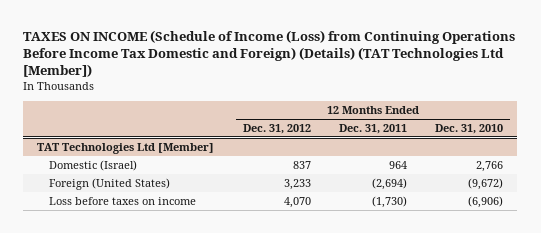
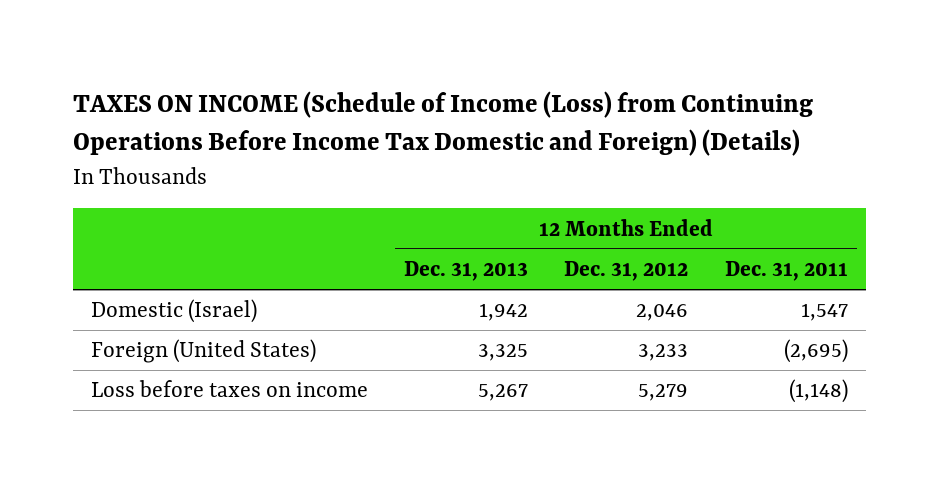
[23,29,516,78] TAXES ON INCOME (Schedule of Income (Loss) from Continuing Operations Before Income Tax Domestic and Foreign) (Details) (TAT Technologies Ltd [Member]) -> [73,90,814,157] TAXES ON INCOME (Schedule of Income (Loss) from Continuing Operations Before Income Tax Domestic and Foreign) (Details)
[435,123,504,134] Dec. 31, 2010 -> none
none -> [404,260,529,281] Dec. 31, 2013
[37,142,215,154] TAT Technologies Ltd [Member] -> none
[292,160,311,169] 837 -> [636,304,689,322] 2,046
[388,160,407,169] 964 -> [800,303,848,322] 1,547
[371,177,407,190] (2,694) -> [783,339,848,364] (2,695)
[283,196,311,208] 4,070 -> [638,384,689,402] 5,279
[371,195,407,208] (1,730) -> [788,379,848,404] (1,148)

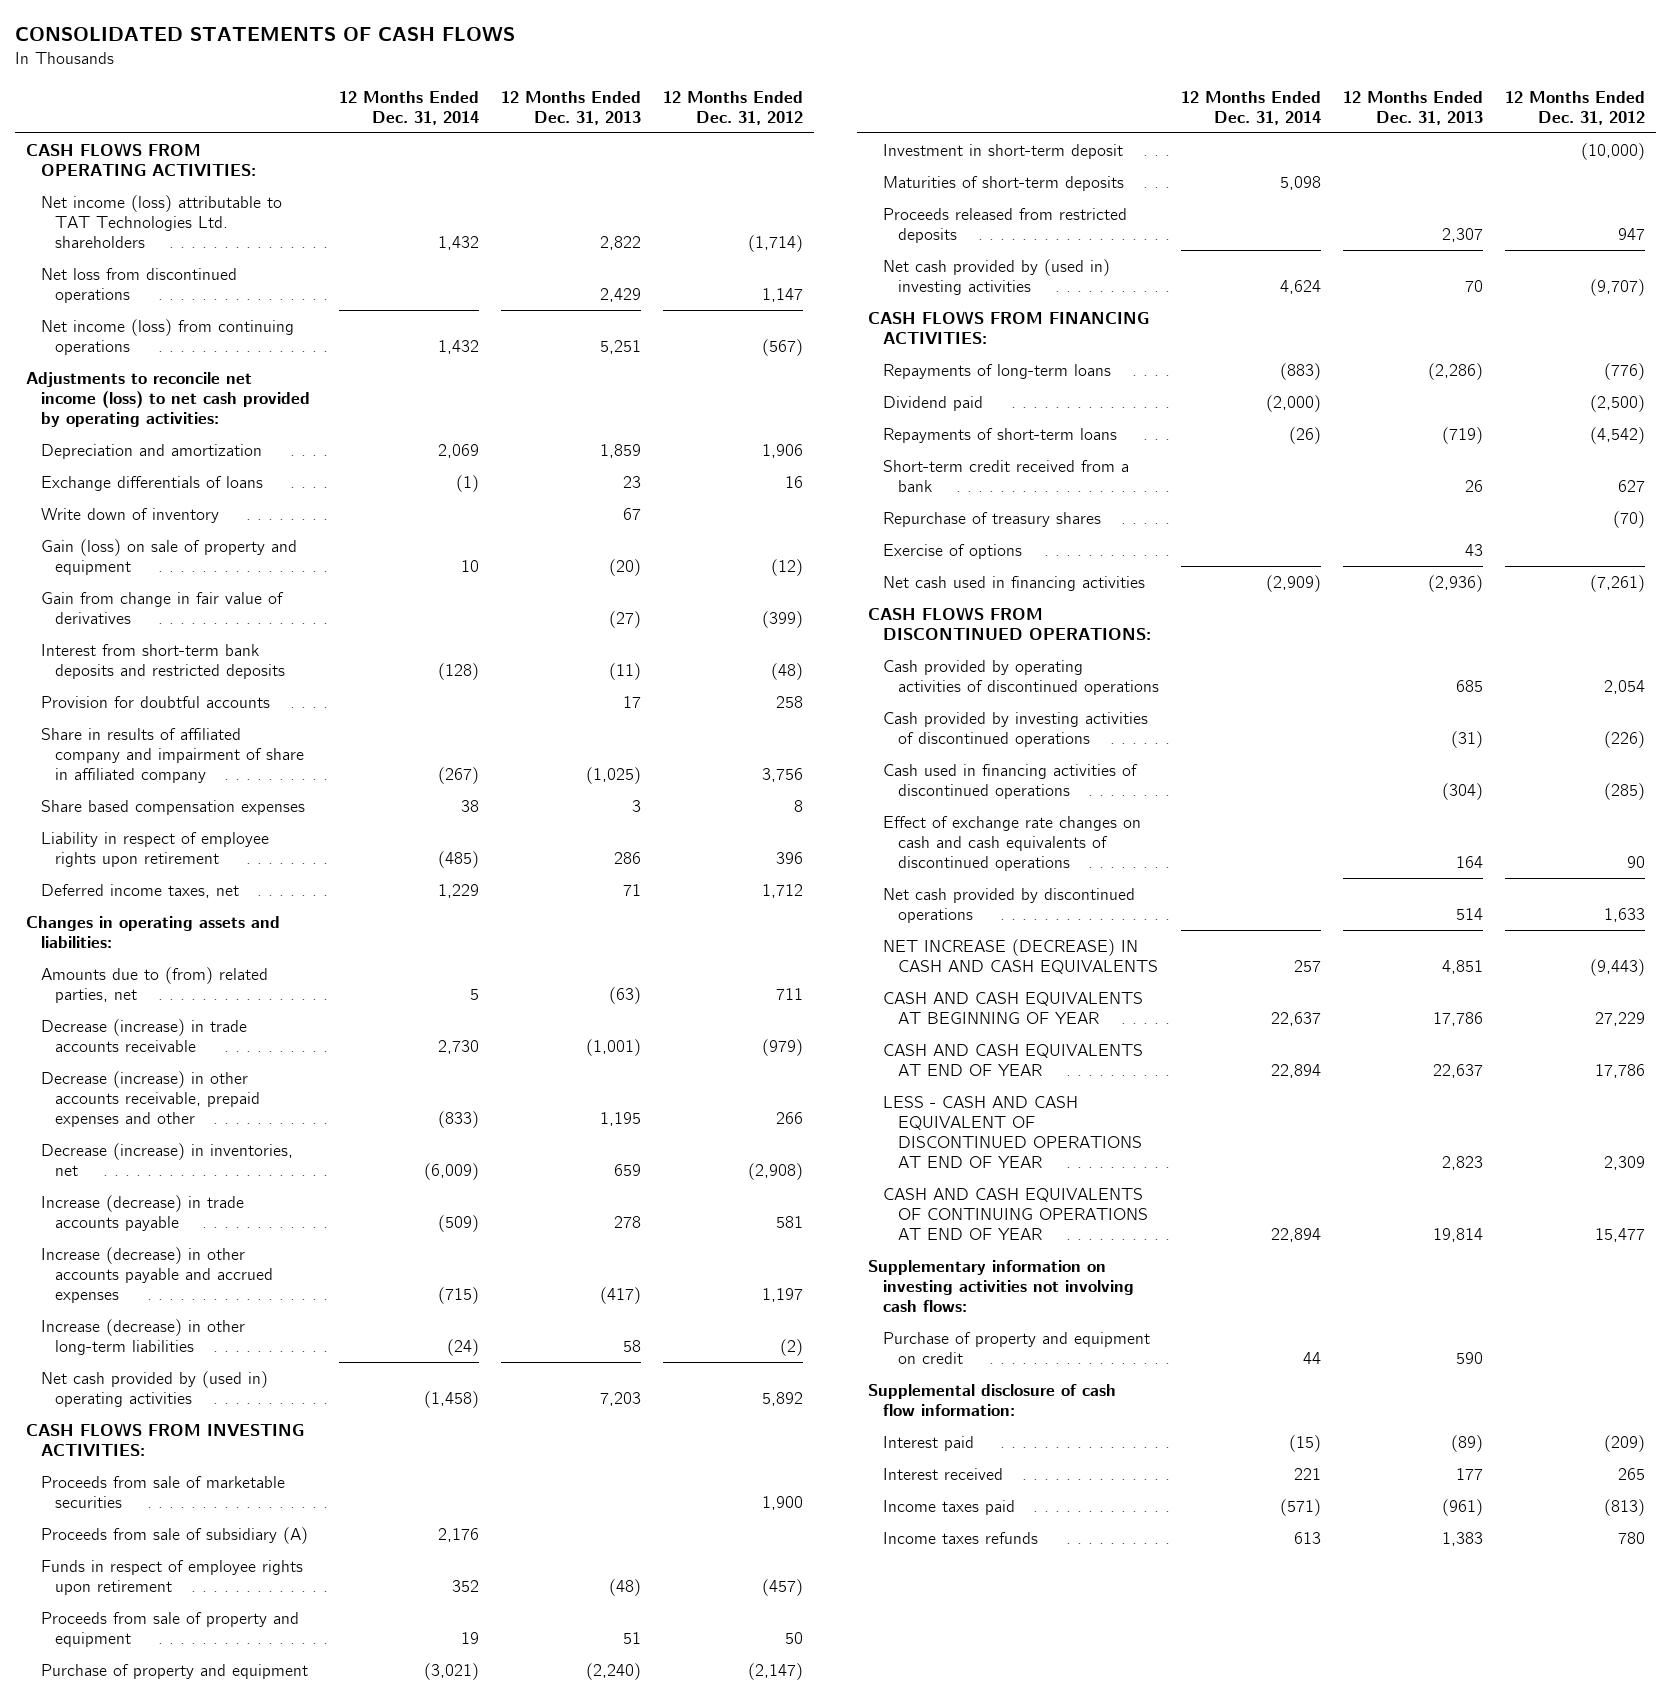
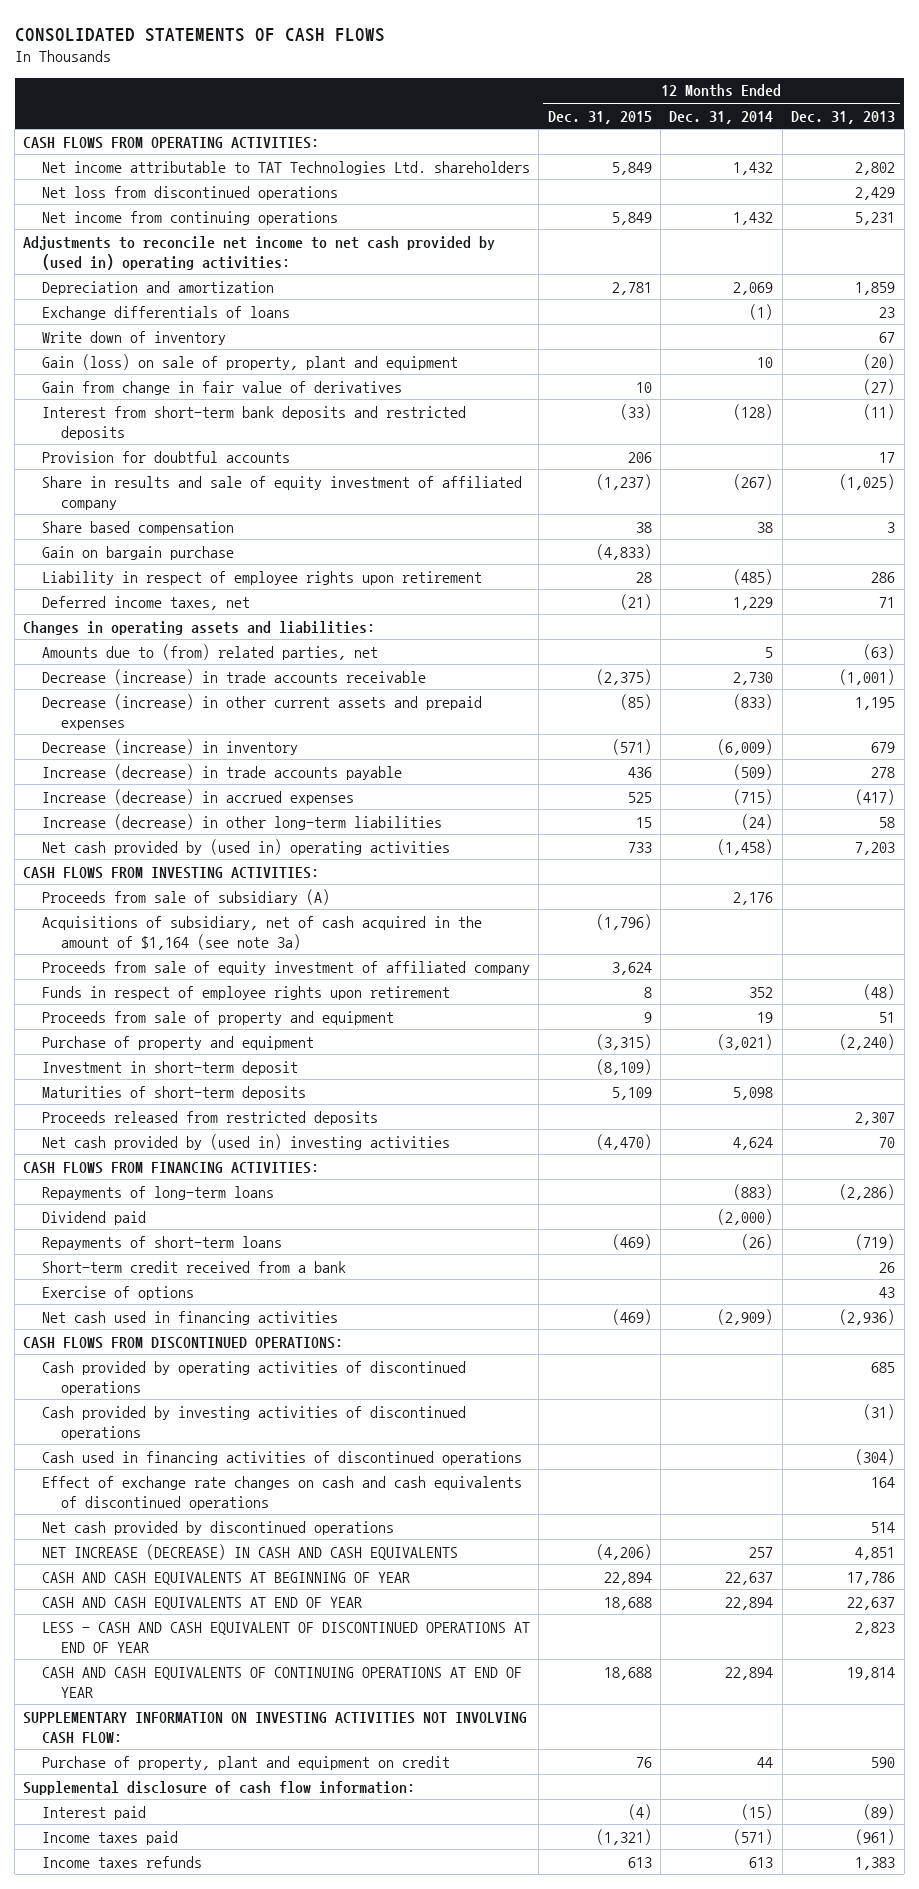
[663,90,804,125] 12 Months Ended Dec. 31, 2012 -> none
none -> [547,110,652,124] Dec. 31, 2015
[40,194,282,248] Net income (loss) attributable to TAT Technologies Ltd. shareholders -> [42,160,531,175] Net income attributable to TAT Technologies Ltd. shareholders
[599,235,641,250] 2,822 -> [855,161,896,175] 2,802
[40,318,294,355] Net income (loss) from continuing operations -> [42,210,339,225] Net income from continuing operations
[599,339,641,354] 5,251 -> [855,211,896,225] 5,231
[25,371,310,427] Adjustments to reconcile net income (loss) to net cash provided by operating activities: -> [23,235,496,270] Adjustments to reconcile net income to net cash provided by (used in) operating activities:
[40,538,297,575] Gain (loss) on sale of property and equipment -> [42,353,459,370] Gain (loss) on sale of property, plant and equipment
[40,727,305,783] Share in results of affiliated company and impairment of share in affiliated company -> [42,475,523,510] Share in results and sale of equity investment of affiliated company
[40,799,305,815] Share based compensation expenses -> [42,520,235,535] Share based compensation
none -> [42,545,235,560] Gain on bargain purchase
[40,1070,261,1127] Decrease (increase) in other accounts receivable, prepaid expenses and other -> [42,693,483,730] Decrease (increase) in other current assets and prepaid expenses
[40,1142,293,1176] Decrease (increase) in inventories, net -> [42,738,299,755] Decrease (increase) in inventory
[613,1163,641,1176] 659 -> [871,741,896,753] 679
[40,1246,274,1303] Increase (decrease) in other accounts payable and accrued expenses -> [42,788,355,805] Increase (decrease) in accrued expenses
[40,1475,285,1508] Proceeds from sale of marketable securities -> none
none -> [42,915,483,950] Acquisitions of subsidiary, net of cash acquired in the amount of $1,164 (see note 3a)
none -> [42,960,531,975] Proceeds from sale of equity investment of affiliated company
[882,511,1101,527] Repurchase of treasury shares -> none
[867,1259,1134,1312] Supplementary information on investing activities not involving cash flows: -> [23,1711,528,1744] SUPPLEMENTARY INFORMATION ON INVESTING ACTIVITIES NOT INVOLVING CASH FLOW:
[882,1331,1150,1364] Purchase of property and equipment on credit -> [42,1755,451,1770] Purchase of property, plant and equipment on credit
[882,1467,1003,1480] Interest received -> none

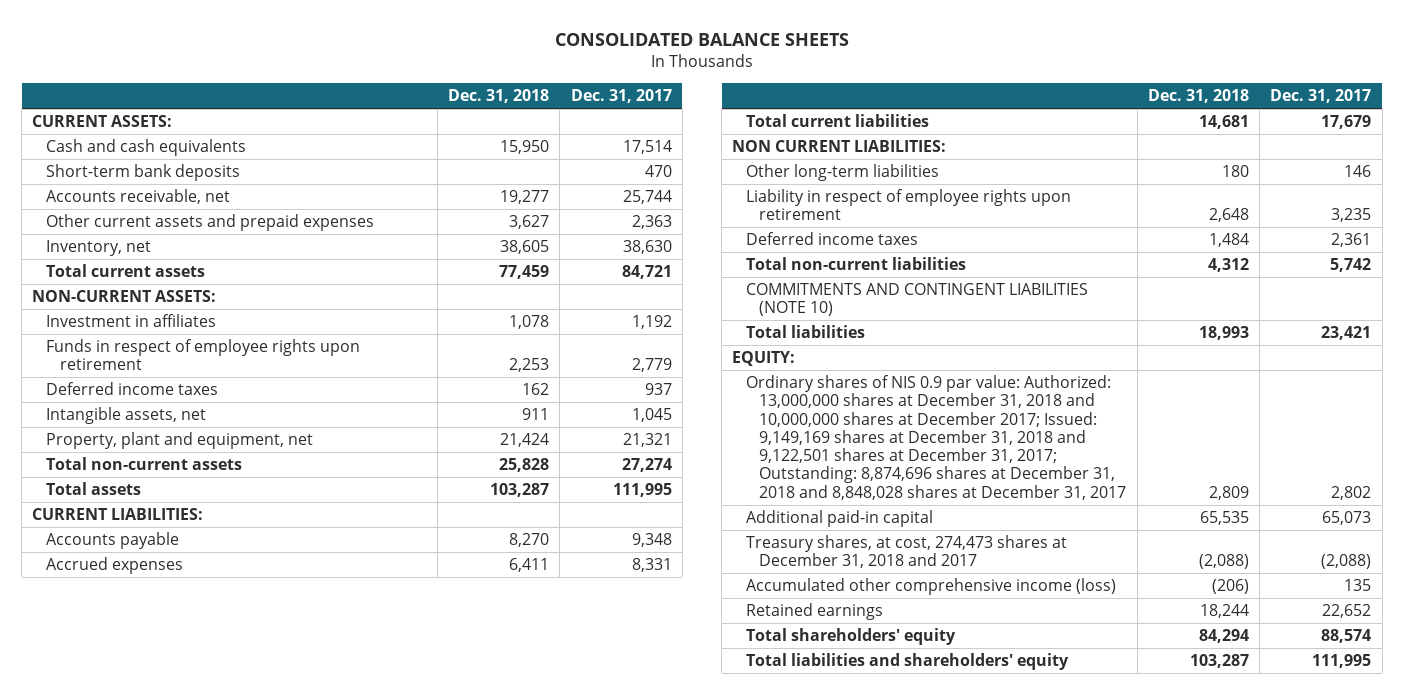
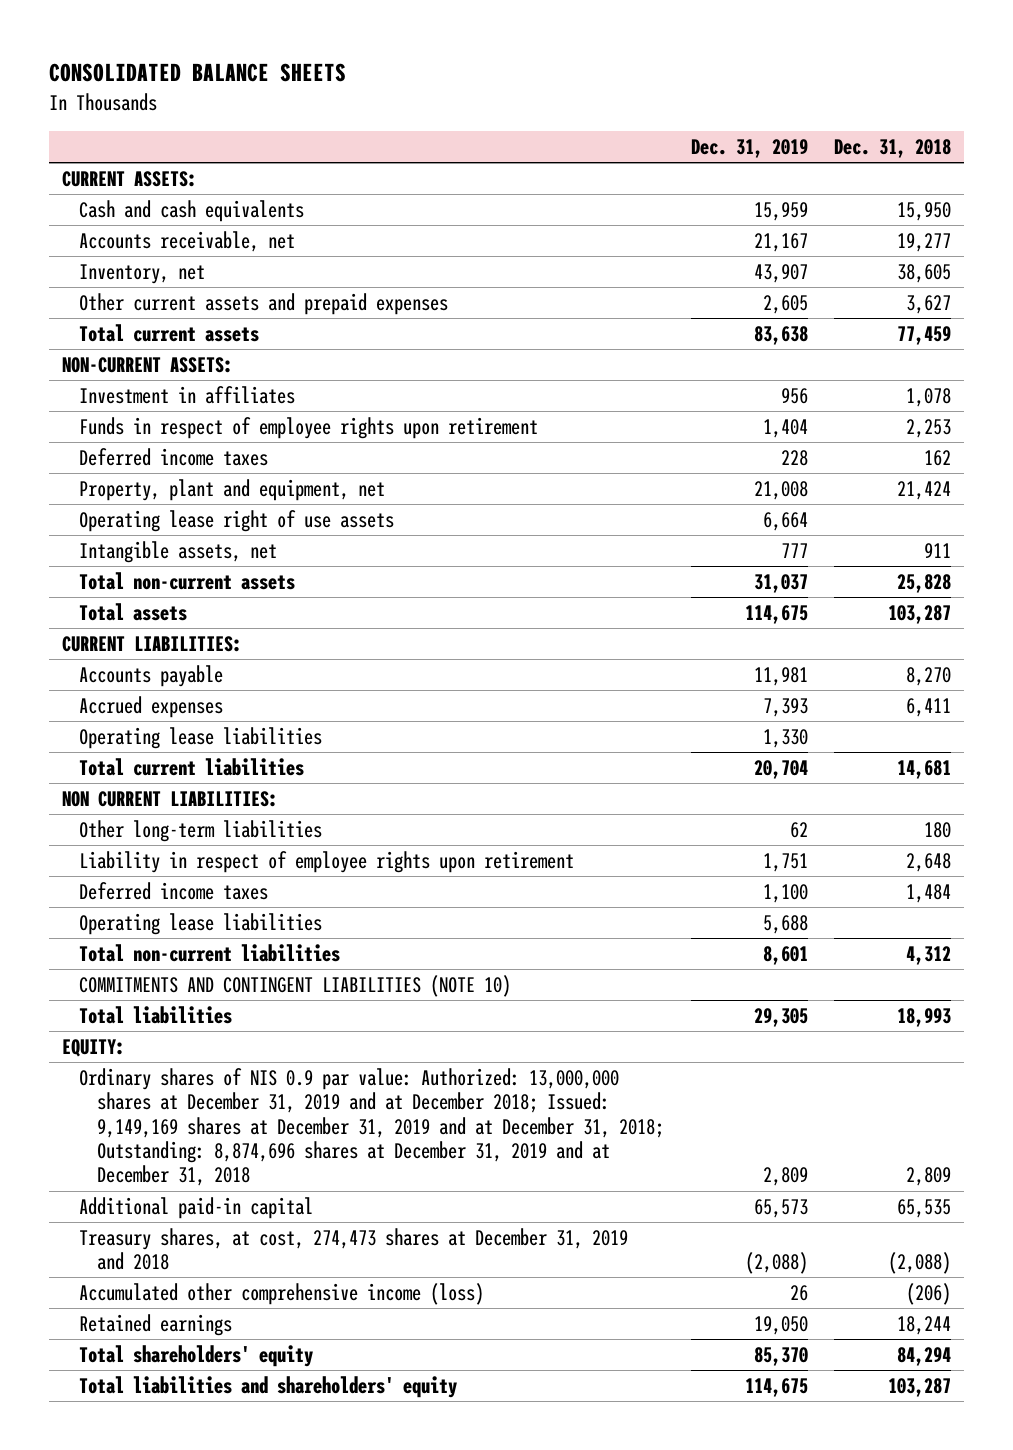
[570,89,672,104] Dec. 31, 2017 -> none
none -> [690,138,808,158] Dec. 31, 2019
[46,164,241,182] Short-term bank deposits -> none
[46,214,375,232] Other current assets and prepaid expenses -> [79,292,449,315] Other current assets and prepaid expenses
none -> [79,509,395,532] Operating lease right of use assets
[46,407,207,425] Intangible assets, net -> [79,540,278,563] Intangible assets, net
none -> [79,726,323,749] Operating lease liabilities
none -> [79,912,323,935] Operating lease liabilities
[745,375,1127,500] Ordinary shares of NIS 0.9 par value: Authorized: 13,000,000 shares at December 31, 2018 and 10,000,000 shares at December 2017; Issued: 9,149,169 shares at December 31, 2018 and 9,122,501 shares at December 31, 2017; Outstanding: 8,874,696 shares at December 31, 2018 and 8,848,028 shares at December 31, 2017 -> [79,1067,664,1187] Ordinary shares of NIS 0.9 par value: Authorized: 13,000,000 shares at December 31, 2019 and at December 2018; Issued: 9,149,169 shares at December 31, 2019 and at December 31, 2018; Outstanding: 8,874,696 shares at December 31, 2019 and at December 31, 2018
[745,535,1067,569] Treasury shares, at cost, 274,473 shares at December 31, 2018 and 2017 -> [79,1227,629,1271] Treasury shares, at cost, 274,473 shares at December 31, 2019 and 2018

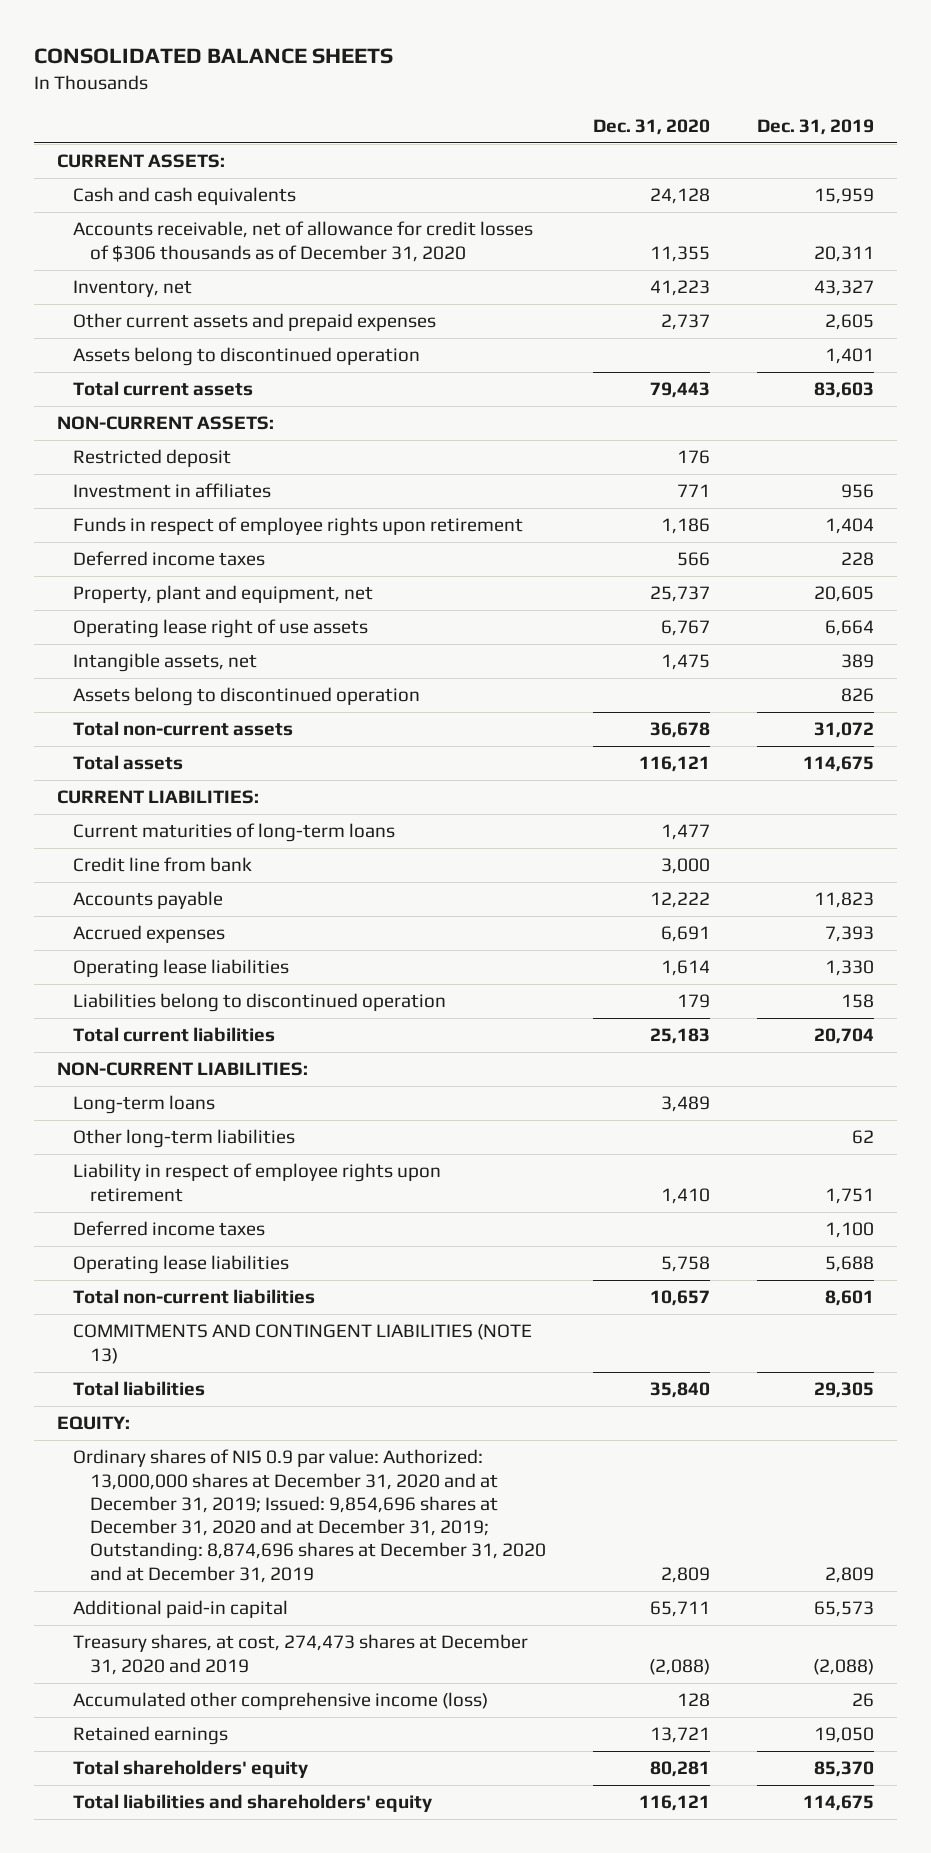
[834,138,952,158] Dec. 31, 2018 -> none
none -> [592,119,710,136] Dec. 31, 2020
[79,230,296,252] Accounts receivable, net -> [73,221,534,262] Accounts receivable, net of allowance for credit losses of $306 thousands as of December 31, 2020
[753,232,808,252] 21,167 -> [813,245,874,262] 20,311
[753,263,808,283] 43,907 -> [813,280,874,297] 43,327
none -> [73,347,421,367] Assets belong to discontinued operation
[753,325,808,345] 83,638 -> [813,382,874,399] 83,603
none -> [73,449,232,468] Restricted deposit
[753,480,808,500] 21,008 -> [813,586,874,603] 20,605
[780,542,808,558] 777 -> [840,654,874,669] 389
none -> [73,687,421,707] Assets belong to discontinued operation
[753,573,808,593] 31,037 -> [813,722,874,739] 31,072
none -> [73,823,396,843] Current maturities of long-term loans
none -> [73,857,253,873] Credit line from bank
[753,666,808,686] 11,981 -> [813,892,874,909] 11,823
none -> [73,993,447,1013] Liabilities belong to discontinued operation
[61,790,278,807] NON CURRENT LIABILITIES: -> [56,1062,308,1077] NON-CURRENT LIABILITIES:
none -> [73,1095,216,1115] Long-term loans
[79,974,512,997] COMMITMENTS AND CONTINGENT LIABILITIES (NOTE 10) -> [73,1324,533,1364] COMMITMENTS AND CONTINGENT LIABILITIES (NOTE 13)
[79,1067,664,1187] Ordinary shares of NIS 0.9 par value: Authorized: 13,000,000 shares at December 31, 2019 and at December 2018; Issued: 9,149,169 shares at December 31, 2019 and at December 31, 2018; Outstanding: 8,874,696 shares at December 31, 2019 and at December 31, 2018 -> [73,1449,547,1583] Ordinary shares of NIS 0.9 par value: Authorized: 13,000,000 shares at December 31, 2020 and at December 31, 2019; Issued: 9,854,696 shares at December 31, 2020 and at December 31, 2019; Outstanding: 8,874,696 shares at December 31, 2020 and at December 31, 2019
[79,1227,629,1271] Treasury shares, at cost, 274,473 shares at December 31, 2019 and 2018 -> [73,1634,529,1675] Treasury shares, at cost, 274,473 shares at December 31, 2020 and 2019

